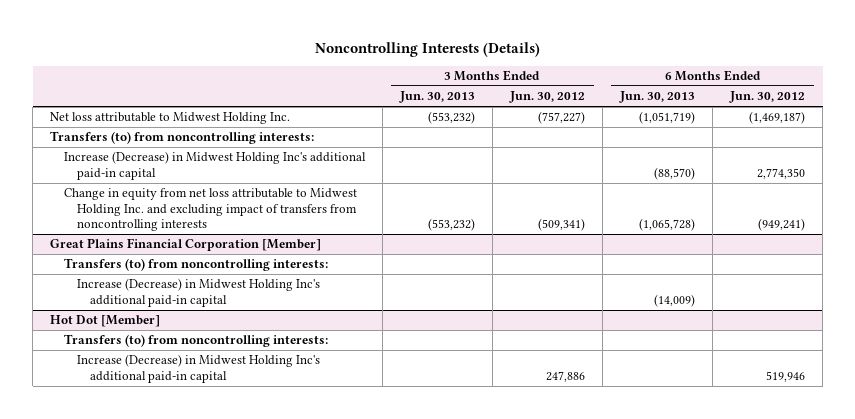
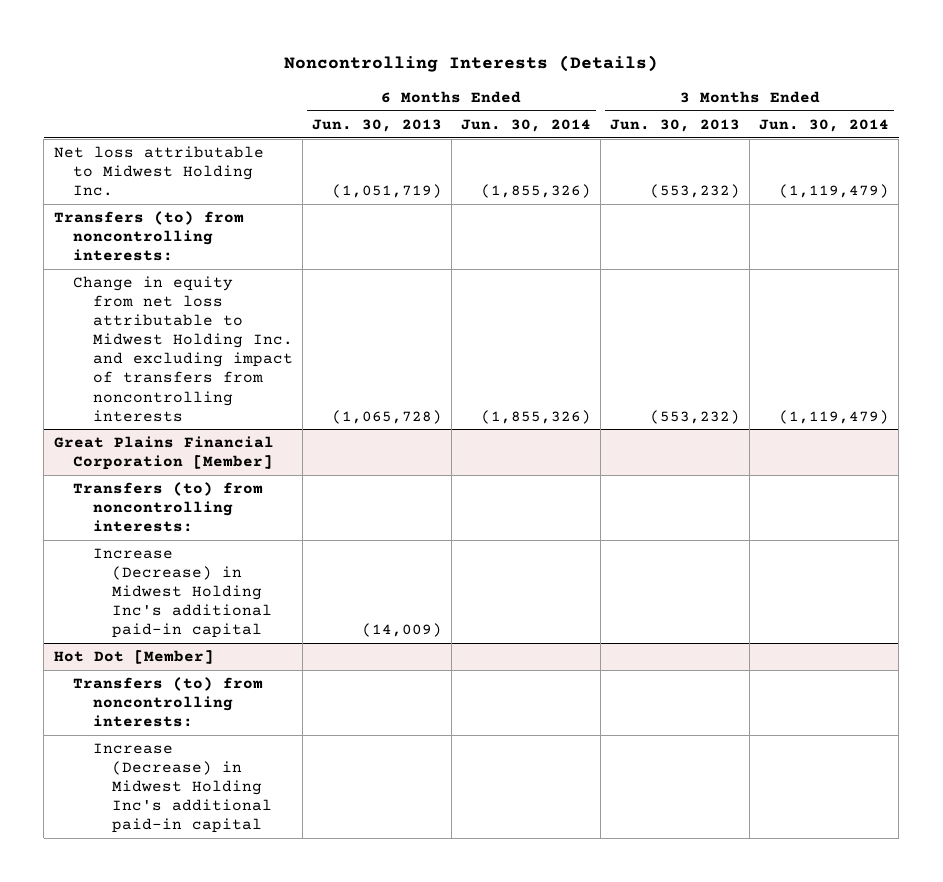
[508,91,585,104] Jun. 30, 2012 -> none
[729,91,806,104] Jun. 30, 2012 -> none
none -> [460,118,591,132] Jun. 30, 2014
none -> [759,118,890,132] Jun. 30, 2014
[63,151,366,180] Increase (Decrease) in Midwest Holding Inc's additional paid-in capital -> none

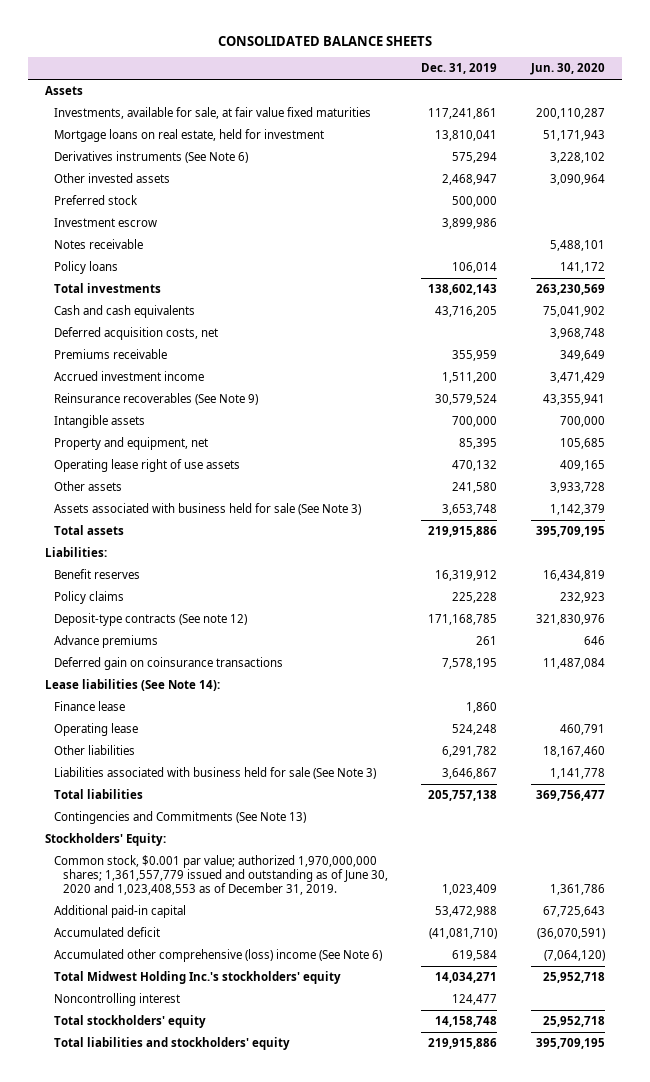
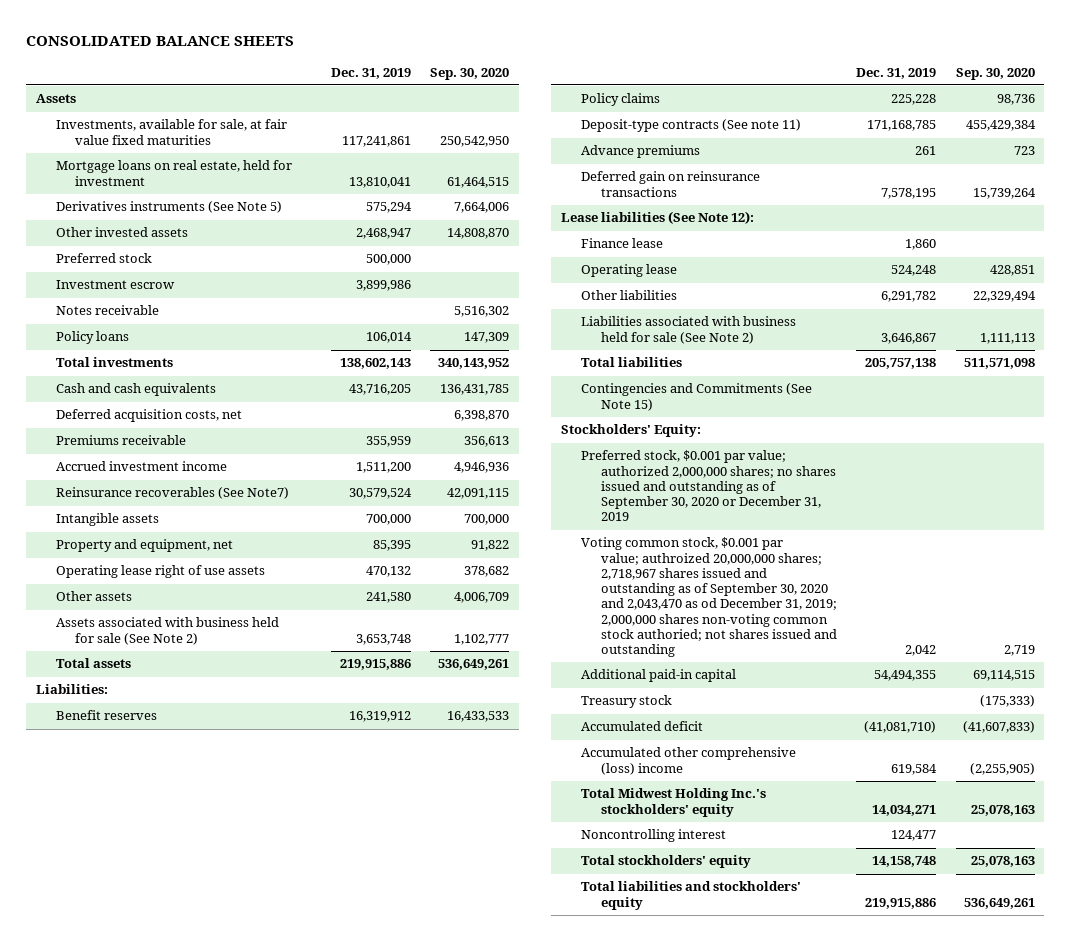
[530,63,606,76] Jun. 30, 2020 -> none
none -> [430,67,510,80] Sep. 30, 2020
[54,151,249,164] Derivatives instruments (See Note 6) -> [55,201,282,214] Derivatives instruments (See Note 5)
[54,393,259,406] Reinsurance recoverables (See Note 9) -> [55,487,289,500] Reinsurance recoverables (See Note7)
[54,503,362,516] Assets associated with business held for sale (See Note 3) -> [55,617,279,645] Assets associated with business held for sale (See Note 2)
[54,613,248,627] Deposit-type contracts (See note 12) -> [580,119,801,133] Deposit-type contracts (See note 11)
[54,657,284,671] Deferred gain on coinsurance transactions -> [580,171,760,197] Deferred gain on reinsurance transactions
[45,679,221,692] Lease liabilities (See Note 14): -> [561,211,755,225] Lease liabilities (See Note 12):
[54,767,377,780] Liabilities associated with business held for sale (See Note 3) -> [580,316,796,344] Liabilities associated with business held for sale (See Note 2)
[54,811,307,825] Contingencies and Commitments (See Note 13) -> [580,383,812,411] Contingencies and Commitments (See Note 15)
none -> [580,450,836,522] Preferred stock, $0.001 par value; authorized 2,000,000 shares; no shares issued and outstanding as of September 30, 2020 or December 31, 2019
[54,855,388,895] Common stock, $0.001 par value; authorized 1,970,000,000 shares; 1,361,557,779 issued and outstanding as of June 30, 2020 and 1,023,408,553 as of December 31, 2019. -> [580,537,837,658] Voting common stock, $0.001 par value; authroized 20,000,000 shares; 2,718,967 shares issued and outstanding as of September 30, 2020 and 2,043,470 as od December 31, 2019; 2,000,000 shares non-voting common stock authoried; not shares issued and outstanding
[442,883,498,895] 1,023,409 -> [905,645,937,657] 2,042
[435,906,498,918] 53,472,988 -> [874,670,937,682] 54,494,355
none -> [580,695,672,709] Treasury stock
[54,949,383,963] Accumulated other comprehensive (loss) income (See Note 6) -> [580,747,796,775] Accumulated other comprehensive (loss) income

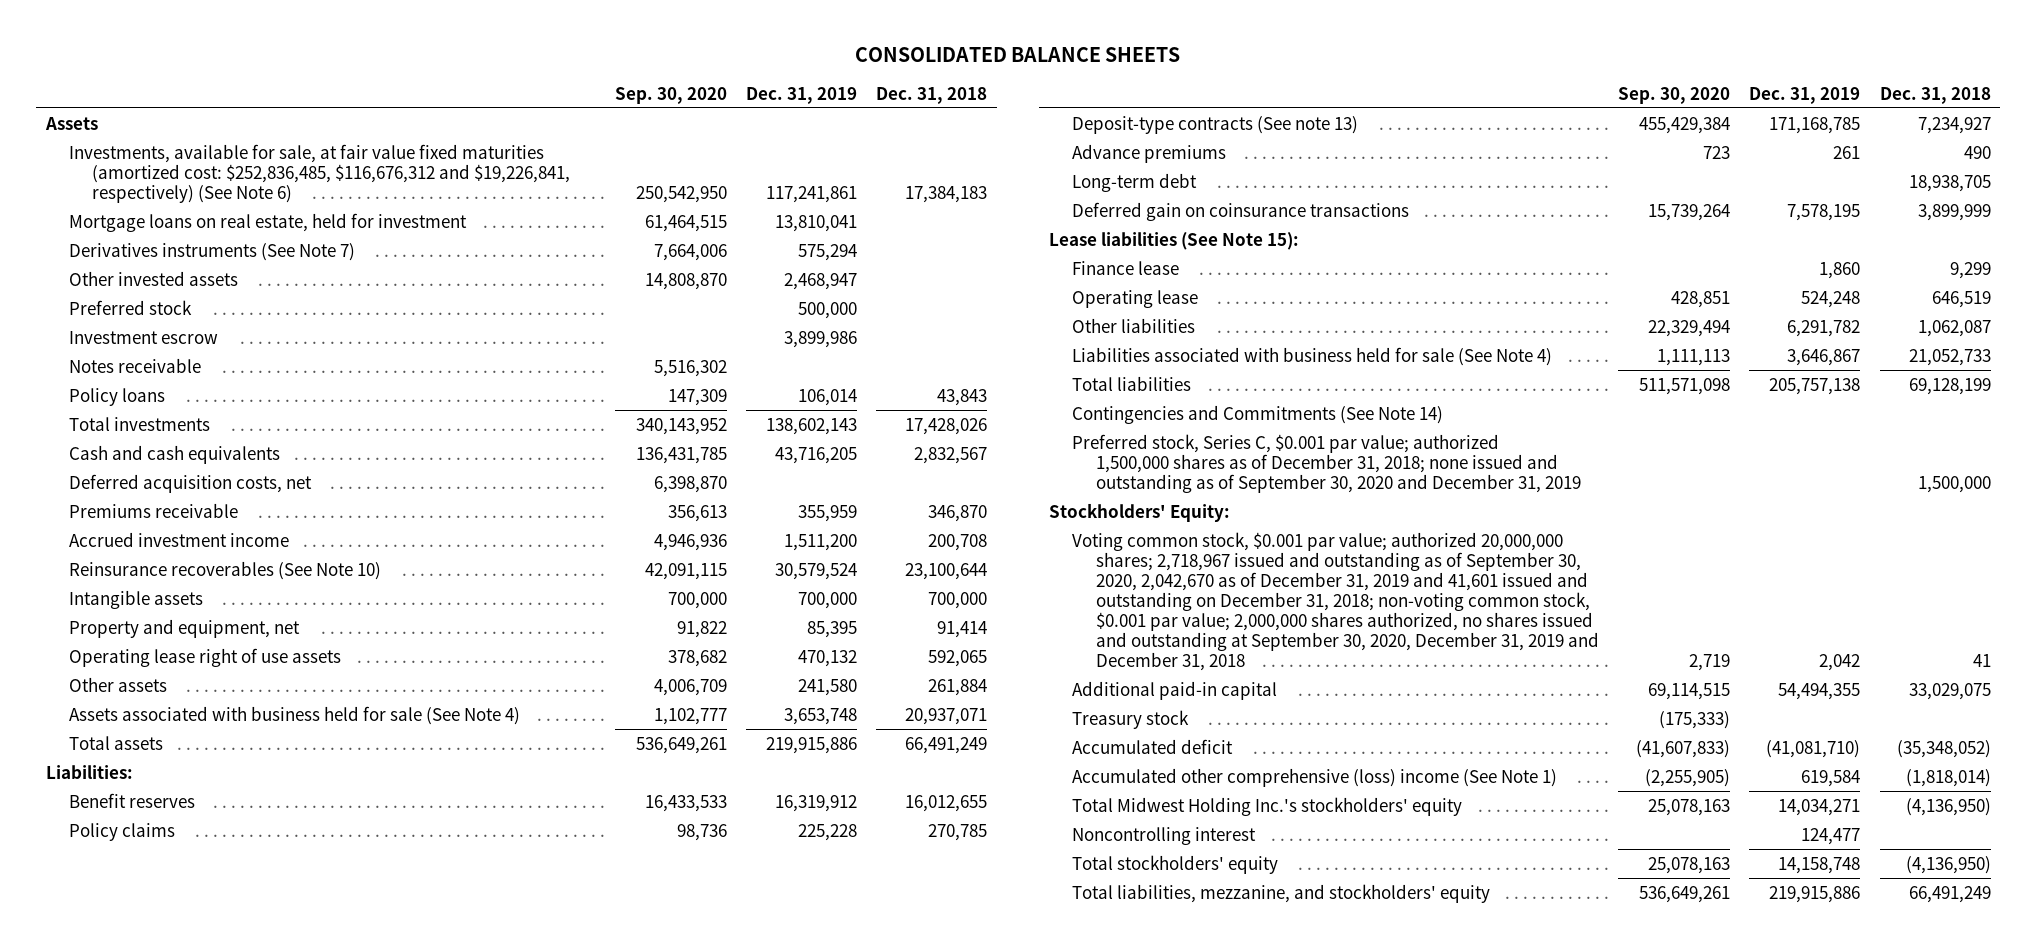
none -> [876,86,988,104] Dec. 31, 2018
[55,119,287,145] Investments, available for sale, at fair value fixed maturities -> [69,143,571,203] Investments, available for sale, at fair value fixed maturities (amortized cost: $252,836,485, $116,676,312 and $19,226,841, respectively) (See Note 6)
[55,201,282,214] Derivatives instruments (See Note 5) -> [69,242,356,261] Derivatives instruments (See Note 7)
[55,487,289,500] Reinsurance recoverables (See Note7) -> [69,560,382,580] Reinsurance recoverables (See Note 10)
[55,617,279,645] Assets associated with business held for sale (See Note 2) -> [69,705,521,725] Assets associated with business held for sale (See Note 4)
[580,119,801,133] Deposit-type contracts (See note 11) -> [1072,115,1359,134] Deposit-type contracts (See note 13)
none -> [1072,172,1198,192] Long-term debt
[580,171,760,197] Deferred gain on reinsurance transactions -> [1072,201,1410,221] Deferred gain on coinsurance transactions
[561,211,755,225] Lease liabilities (See Note 12): -> [1048,231,1299,250] Lease liabilities (See Note 15):
[580,316,796,344] Liabilities associated with business held for sale (See Note 2) -> [1072,346,1553,366] Liabilities associated with business held for sale (See Note 4)
[580,383,812,411] Contingencies and Commitments (See Note 15) -> [1072,404,1444,424] Contingencies and Commitments (See Note 14)
none -> [1072,433,1581,493] Preferred stock, Series C, $0.001 par value; authorized 1,500,000 shares as of December 31, 2018; none issued and outstanding as of September 30, 2020 and December 31, 2019
[580,450,836,522] Preferred stock, $0.001 par value; authorized 2,000,000 shares; no shares issued and outstanding as of September 30, 2020 or December 31, 2019 -> none
[580,537,837,658] Voting common stock, $0.001 par value; authroized 20,000,000 shares; 2,718,967 shares issued and outstanding as of September 30, 2020 and 2,043,470 as od December 31, 2019; 2,000,000 shares non-voting common stock authoried; not shares issued and outstanding -> [1072,531,1599,672] Voting common stock, $0.001 par value; authorized 20,000,000 shares; 2,718,967 issued and outstanding as of September 30, 2020, 2,042,670 as of December 31, 2019 and 41,601 issued and outstanding on December 31, 2018; non-voting common stock, $0.001 par value; 2,000,000 shares authorized, no shares issued and outstanding at September 30, 2020, December 31, 2019 and December 31, 2018
[580,747,796,775] Accumulated other comprehensive (loss) income -> [1072,767,1558,787] Accumulated other comprehensive (loss) income (See Note 1)
[580,881,801,910] Total liabilities and stockholders' equity -> [1072,883,1491,903] Total liabilities, mezzanine, and stockholders' equity

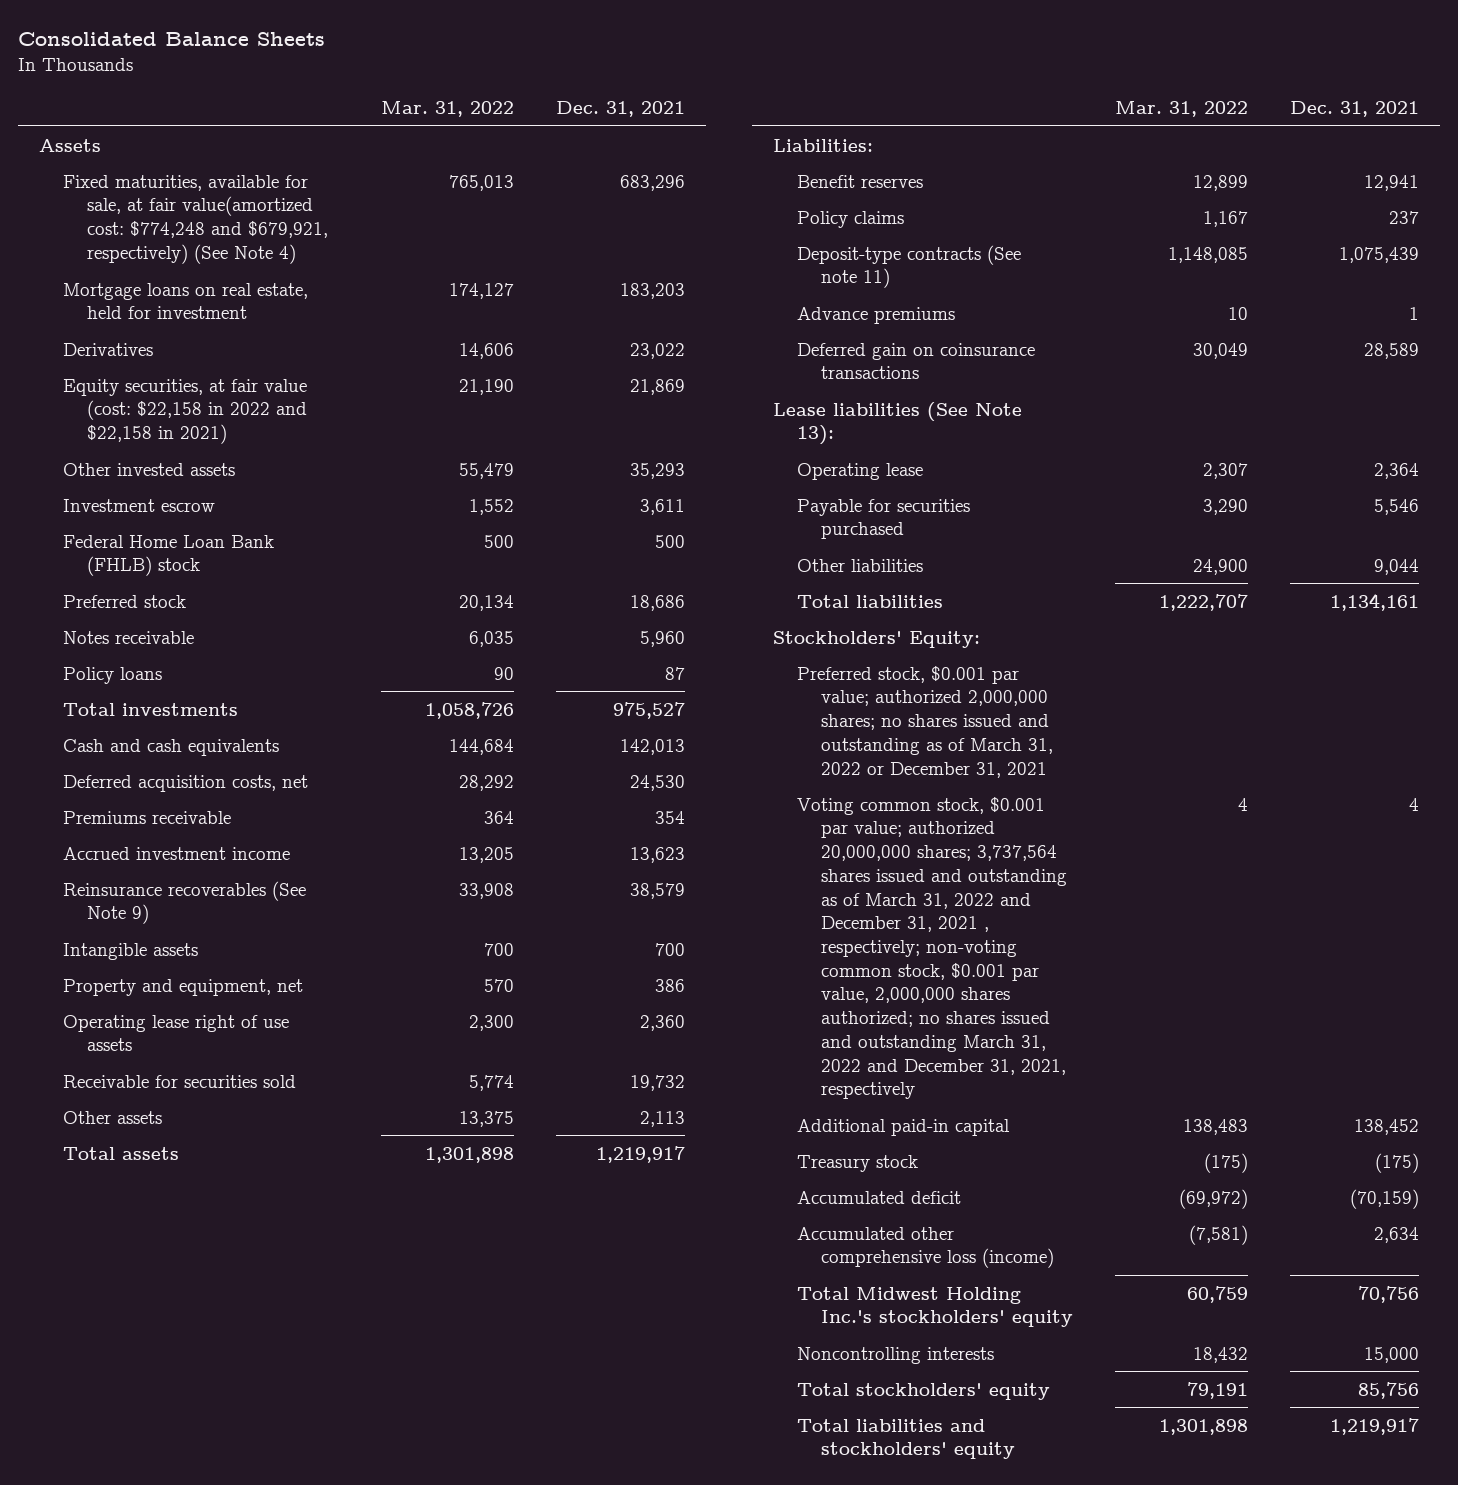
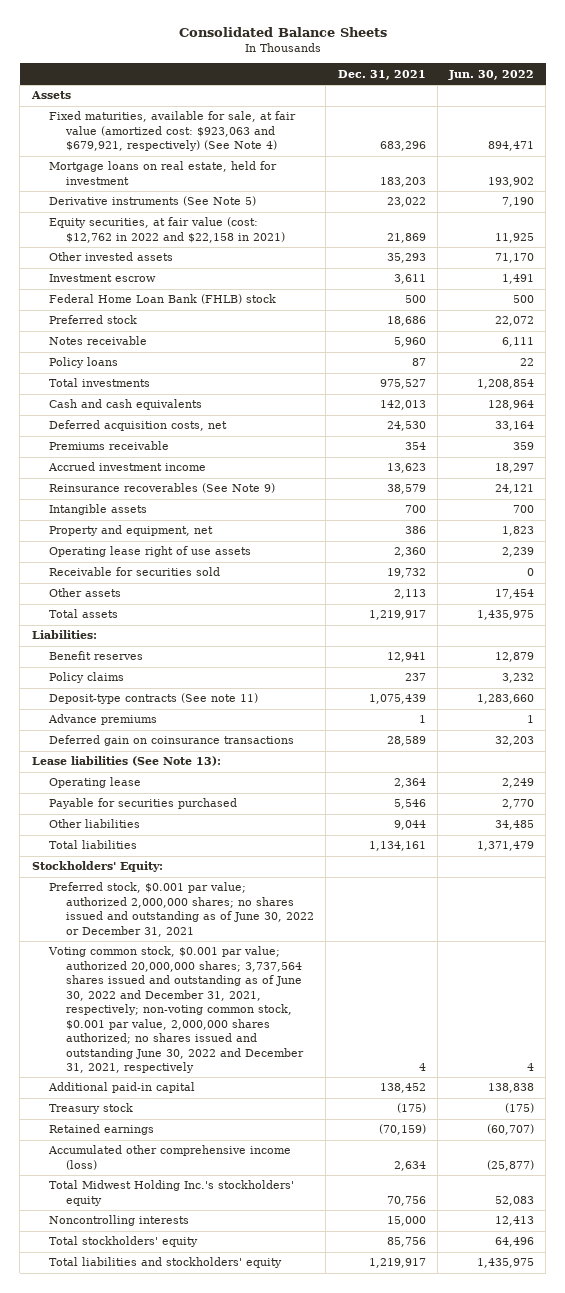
[380,101,514,118] Mar. 31, 2022 -> none
none -> [447,69,534,80] Jun. 30, 2022
[62,174,329,264] Fixed maturities, available for sale, at fair value(amortized cost: $774,248 and $679,921, respectively) (See Note 4) -> [48,111,296,152] Fixed maturities, available for sale, at fair value (amortized cost: $923,063 and $679,921, respectively) (See Note 4)
[62,342,153,356] Derivatives -> [48,196,256,207] Derivative instruments (See Note 5)
[62,378,308,445] Equity securities, at fair value (cost: $22,158 in 2022 and $22,158 in 2021) -> [48,217,286,243] Equity securities, at fair value (cost: $12,762 in 2022 and $22,158 in 2021)
[796,665,1054,778] Preferred stock, $0.001 par value; authorized 2,000,000 shares; no shares issued and outstanding as of March 31, 2022 or December 31, 2021 -> [48,882,315,937] Preferred stock, $0.001 par value; authorized 2,000,000 shares; no shares issued and outstanding as of June 30, 2022 or December 31, 2021
[796,796,1068,1100] Voting common stock, $0.001 par value; authorized 20,000,000 shares; 3,737,564 shares issued and outstanding as of March 31, 2022 and December 31, 2021 , respectively; non-voting common stock, $0.001 par value, 2,000,000 shares authorized; no shares issued and outstanding March 31, 2022 and December 31, 2021, respectively -> [47,946,305,1073] Voting common stock, $0.001 par value; authorized 20,000,000 shares; 3,737,564 shares issued and outstanding as of June 30, 2022 and December 31, 2021, respectively; non-voting common stock, $0.001 par value, 2,000,000 shares authorized; no shares issued and outstanding June 30, 2022 and December 31, 2021, respectively
[796,1190,961,1204] Accumulated deficit -> [48,1124,154,1136] Retained earnings
[796,1226,1055,1269] Accumulated other comprehensive loss (income) -> [47,1145,291,1170] Accumulated other comprehensive income (loss)

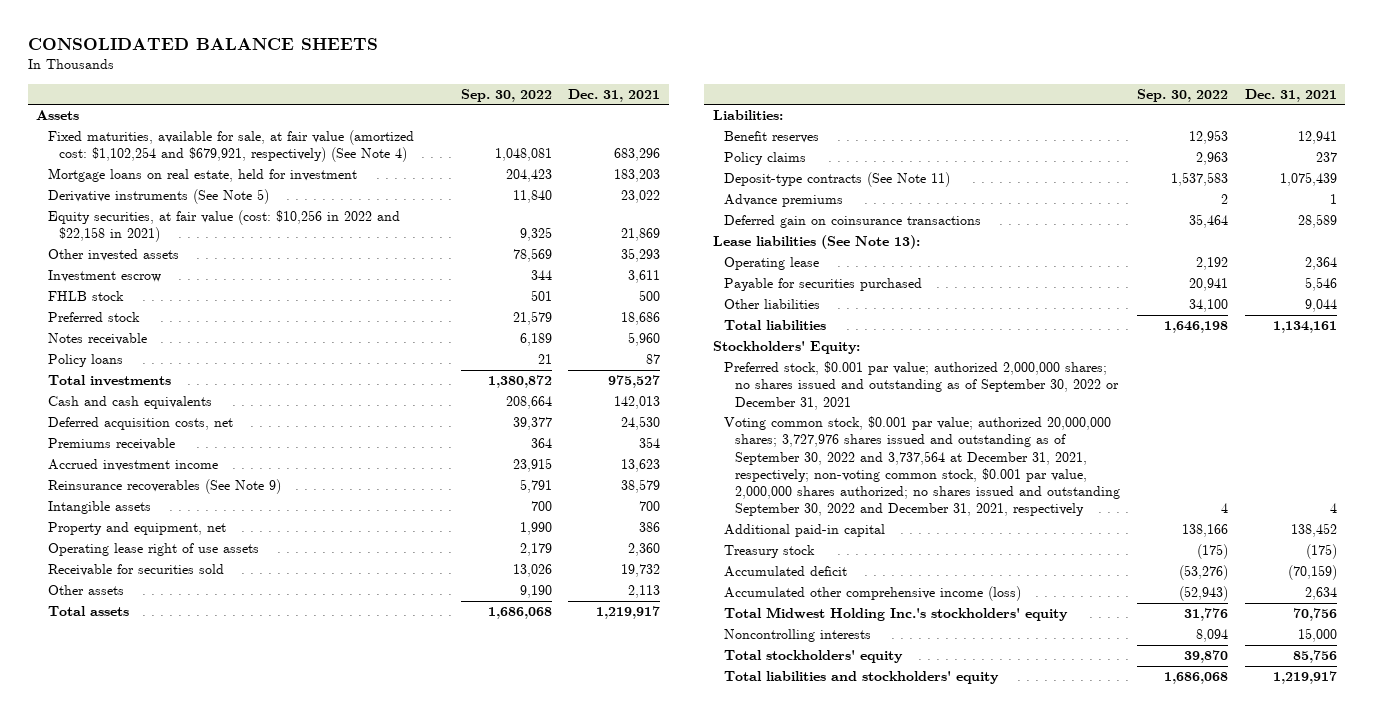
[178,27,387,38] Consolidated Balance Sheets -> [28,38,379,51] CONSOLIDATED BALANCE SHEETS
[447,69,534,80] Jun. 30, 2022 -> none
none -> [460,88,552,102] Sep. 30, 2022
[48,111,296,152] Fixed maturities, available for sale, at fair value (amortized cost: $923,063 and $679,921, respectively) (See Note 4) -> [47,130,414,163] Fixed maturities, available for sale, at fair value (amortized cost: $1,102,254 and $679,921, respectively) (See Note 4)
[48,217,286,243] Equity securities, at fair value (cost: $12,762 in 2022 and $22,158 in 2021) -> [47,210,400,243] Equity securities, at fair value (cost: $10,256 in 2022 and $22,158 in 2021)
[48,294,276,305] Federal Home Loan Bank (FHLB) stock -> [47,291,124,302] FHLB stock
[48,693,258,705] Deposit-type contracts (See note 11) -> [723,172,950,188] Deposit-type contracts (See Note 11)
[48,882,315,937] Preferred stock, $0.001 par value; authorized 2,000,000 shares; no shares issued and outstanding as of June 30, 2022 or December 31, 2021 -> [723,361,1120,410] Preferred stock, $0.001 par value; authorized 2,000,000 shares; no shares issued and outstanding as of September 30, 2022 or December 31, 2021
[47,946,305,1073] Voting common stock, $0.001 par value; authorized 20,000,000 shares; 3,737,564 shares issued and outstanding as of June 30, 2022 and December 31, 2021, respectively; non-voting common stock, $0.001 par value, 2,000,000 shares authorized; no shares issued and outstanding June 30, 2022 and December 31, 2021, respectively -> [723,416,1121,517] Voting common stock, $0.001 par value; authorized 20,000,000 shares; 3,727,976 shares issued and outstanding as of September 30, 2022 and 3,737,564 at December 31, 2021, respectively; non-voting common stock, $0.001 par value, 2,000,000 shares authorized; no shares issued and outstanding September 30, 2022 and December 31, 2021, respectively
[48,1124,154,1136] Retained earnings -> [723,566,847,578] Accumulated deficit

